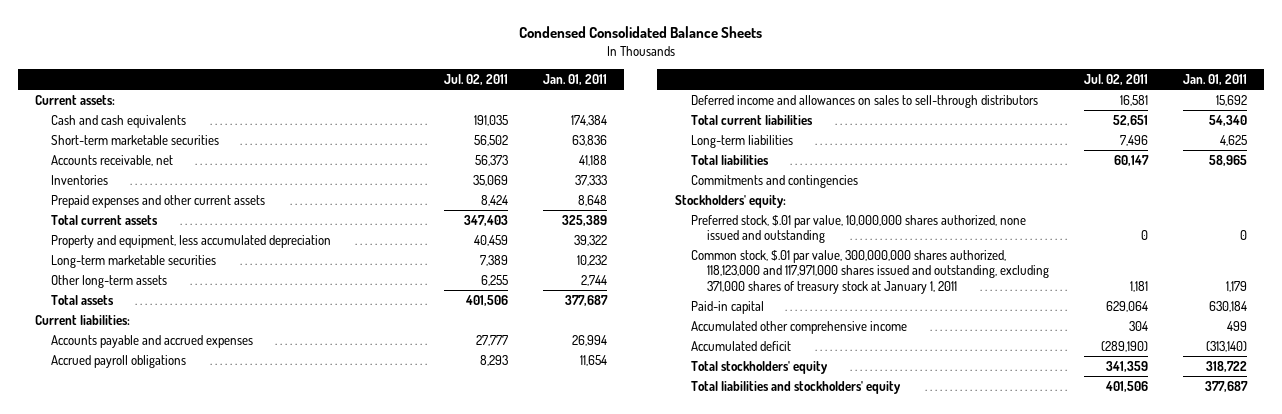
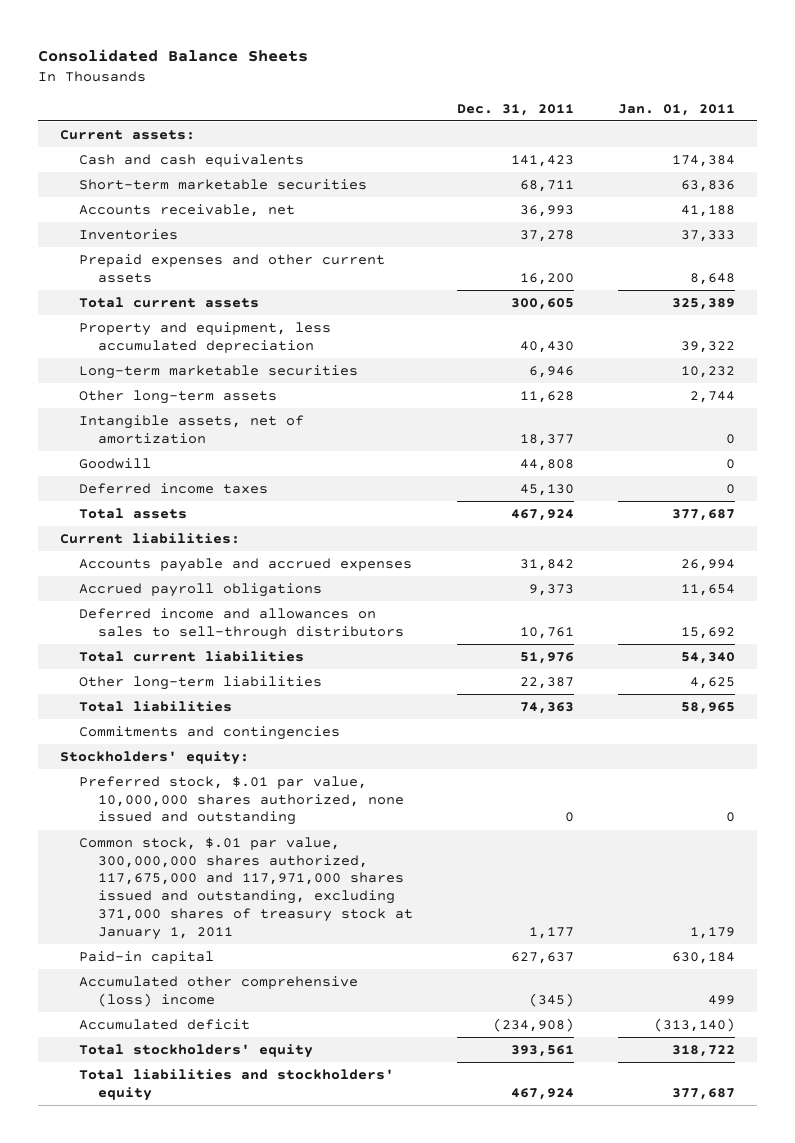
[518,26,762,39] Condensed Consolidated Balance Sheets -> [37,48,308,62] Consolidated Balance Sheets
[444,73,509,85] Jul. 02, 2011 -> none
none -> [457,103,575,116] Dec. 31, 2011
none -> [78,414,304,444] Intangible assets, net of amortization
none -> [78,457,151,469] Goodwill
none -> [78,482,268,494] Deferred income taxes
[691,134,794,148] Long-term liabilities -> [78,675,322,690] Other long-term liabilities
[691,249,1050,294] Common stock, $.01 par value, 300,000,000 shares authorized, 118,123,000 and 117,971,000 shares issued and outstanding, excluding 371,000 shares of treasury stock at January 1, 2011 -> [78,836,414,941] Common stock, $.01 par value, 300,000,000 shares authorized, 117,675,000 and 117,971,000 shares issued and outstanding, excluding 371,000 shares of treasury stock at January 1, 2011
[691,320,908,334] Accumulated other comprehensive income -> [78,975,358,1007] Accumulated other comprehensive (loss) income

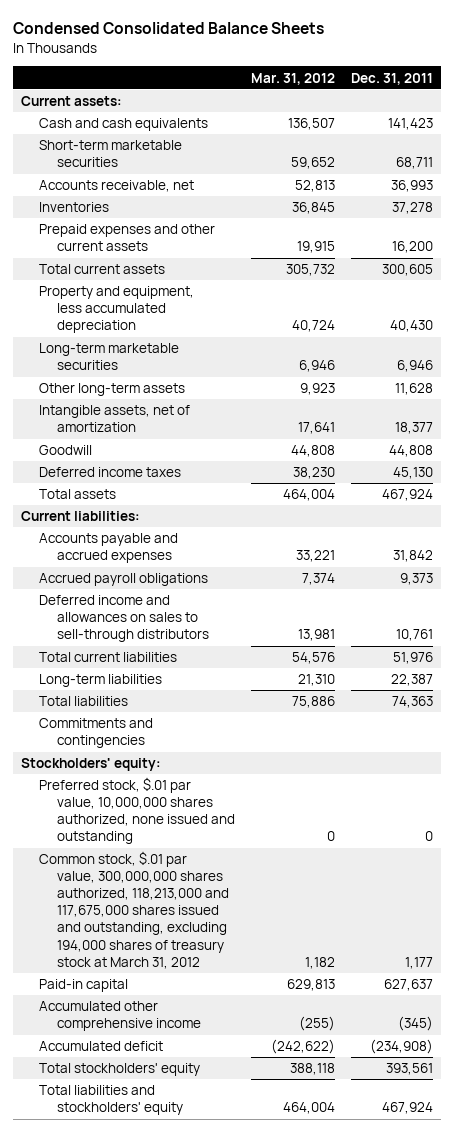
[37,48,308,62] Consolidated Balance Sheets -> [13,22,325,35] Condensed Consolidated Balance Sheets
[618,103,736,116] Jan. 01, 2011 -> none
none -> [251,72,336,85] Mar. 31, 2012
[78,675,322,690] Other long-term liabilities -> [39,674,163,688] Long-term liabilities
[78,836,414,941] Common stock, $.01 par value, 300,000,000 shares authorized, 117,675,000 and 117,971,000 shares issued and outstanding, excluding 371,000 shares of treasury stock at January 1, 2011 -> [39,851,230,969] Common stock, $.01 par value, 300,000,000 shares authorized, 118,213,000 and 117,675,000 shares issued and outstanding, excluding 194,000 shares of treasury stock at March 31, 2012
[78,975,358,1007] Accumulated other comprehensive (loss) income -> [39,1001,202,1032] Accumulated other comprehensive income

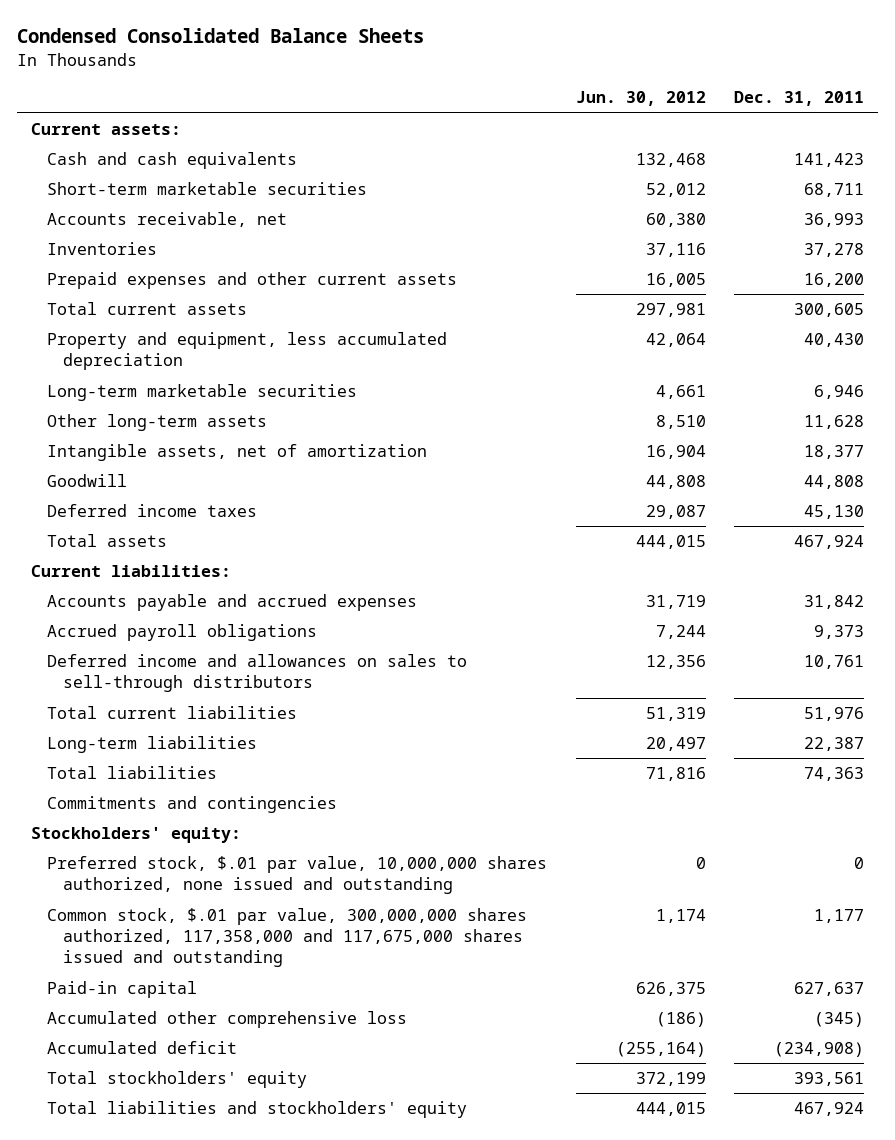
[251,72,336,85] Mar. 31, 2012 -> none
none -> [575,91,706,107] Jun. 30, 2012
[39,851,230,969] Common stock, $.01 par value, 300,000,000 shares authorized, 118,213,000 and 117,675,000 shares issued and outstanding, excluding 194,000 shares of treasury stock at March 31, 2012 -> [47,908,528,968] Common stock, $.01 par value, 300,000,000 shares authorized, 117,358,000 and 117,675,000 shares issued and outstanding
[39,1001,202,1032] Accumulated other comprehensive income -> [47,1011,408,1029] Accumulated other comprehensive loss

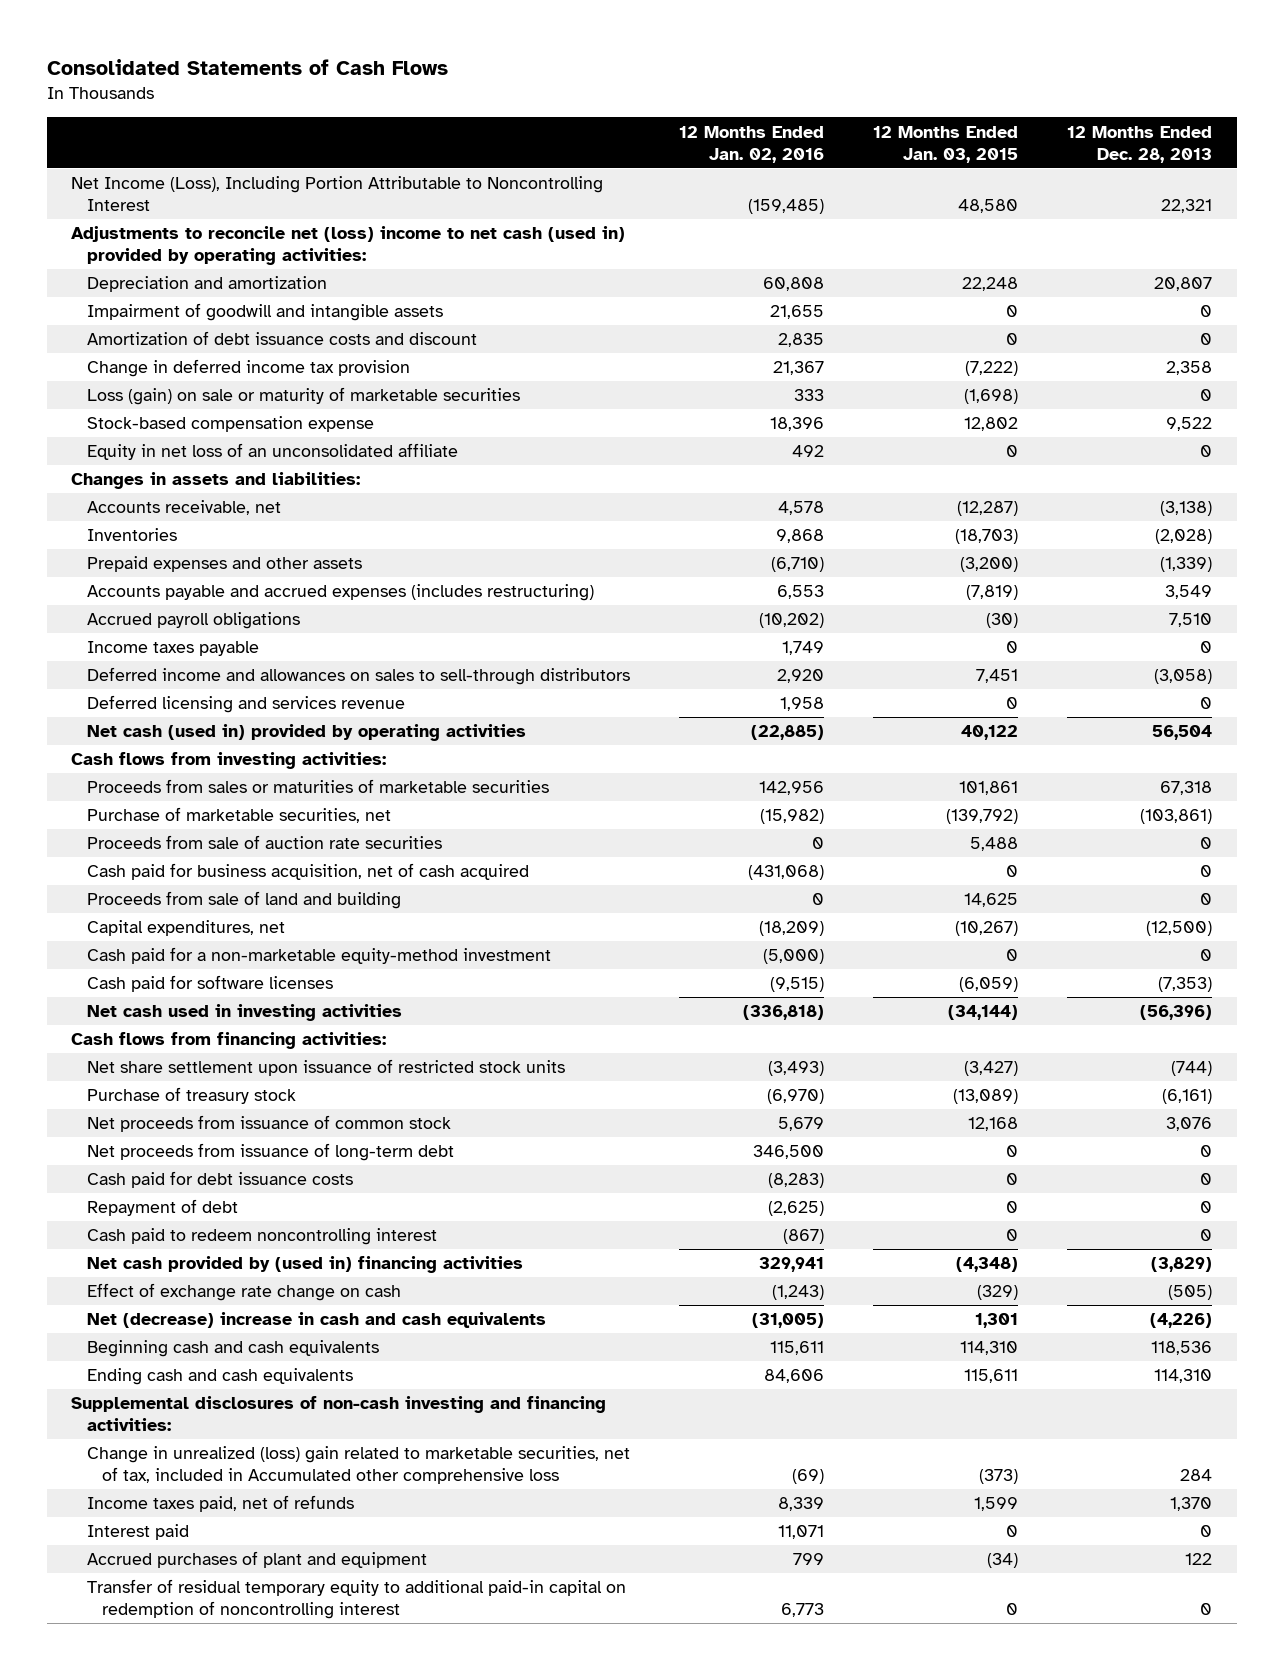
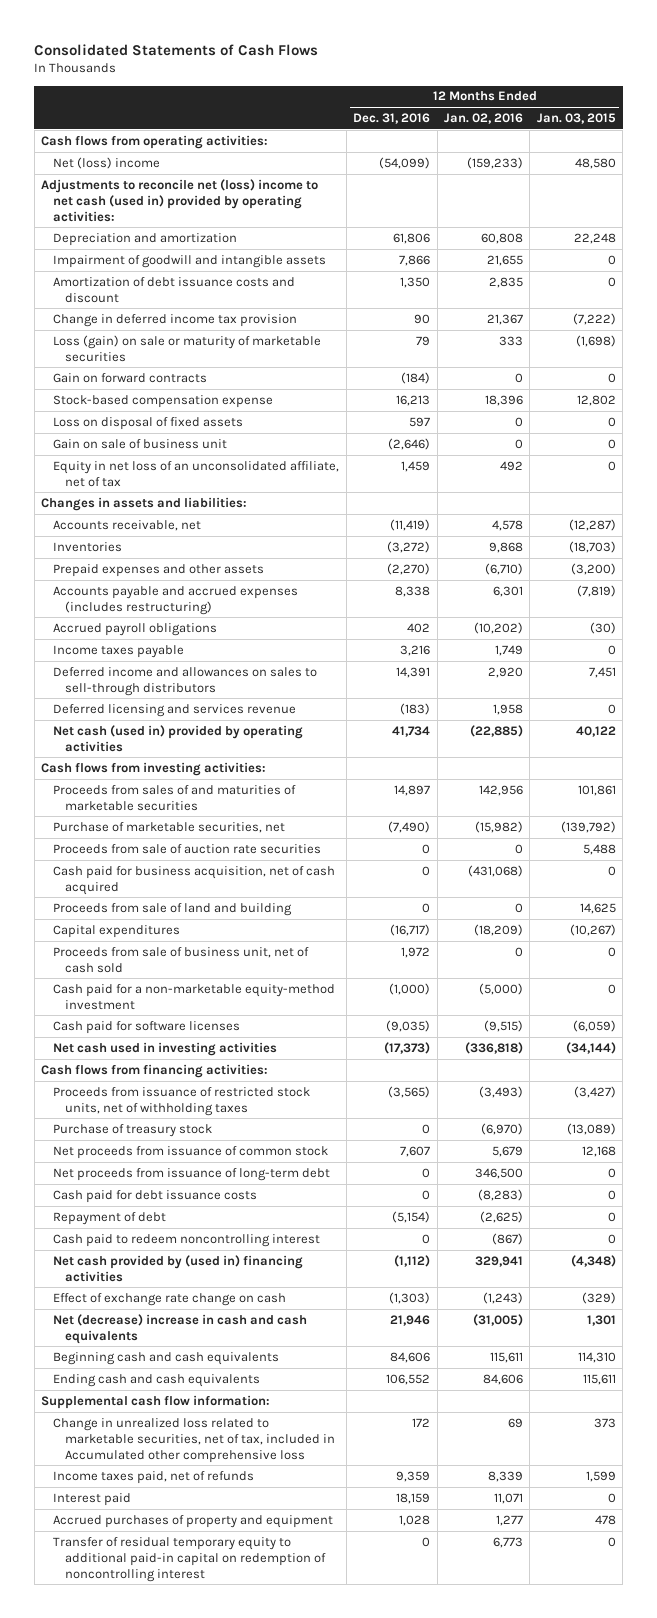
[1067,125,1213,163] 12 Months Ended Dec. 28, 2013 -> none
none -> [353,112,431,124] Dec. 31, 2016
none -> [41,134,269,149] Cash flows from operating activities:
[71,176,604,212] Net Income (Loss), Including Portion Attributable to Noncontrolling Interest -> [53,156,161,169] Net (loss) income
[747,199,824,215] (159,485) -> [467,156,524,169] (159,233)
none -> [53,372,208,383] Gain on forward contracts
none -> [53,416,244,430] Loss on disposal of fixed assets
none -> [53,438,228,449] Gain on sale of business unit
[86,443,458,461] Equity in net loss of an unconsolidated affiliate -> [53,460,340,487] Equity in net loss of an unconsolidated affiliate, net of tax
[776,585,824,600] 6,553 -> [493,585,524,597] 6,301
[86,779,549,794] Proceeds from sales or maturities of marketable securities -> [53,784,297,811] Proceeds from sales of and maturities of marketable securities
[86,920,285,937] Capital expenditures, net -> [53,924,181,938] Capital expenditures
none -> [53,946,310,973] Proceeds from sale of business unit, net of cash sold
[86,1059,565,1077] Net share settlement upon issuance of restricted stock units -> [53,1086,311,1116] Proceeds from issuance of restricted stock units, net of withholding taxes
[71,1396,607,1432] Supplemental disclosures of non-cash investing and financing activities: -> [41,1394,271,1409] Supplemental cash flow information:
[86,1446,630,1485] Change in unrealized (loss) gain related to marketable securities, net of tax, included in Accumulated other comprehensive loss -> [53,1417,336,1463] Change in unrealized loss related to marketable securities, net of tax, included in Accumulated other comprehensive loss
[791,1469,824,1485] (69) -> [508,1417,524,1428] 69
[978,1469,1018,1485] (373) -> [593,1417,616,1428] 373
[86,1551,427,1569] Accrued purchases of plant and equipment -> [53,1514,334,1528] Accrued purchases of property and equipment
[792,1553,824,1566] 799 -> [496,1514,524,1526] 1,277
[986,1553,1018,1569] (34) -> [594,1514,616,1525] 478

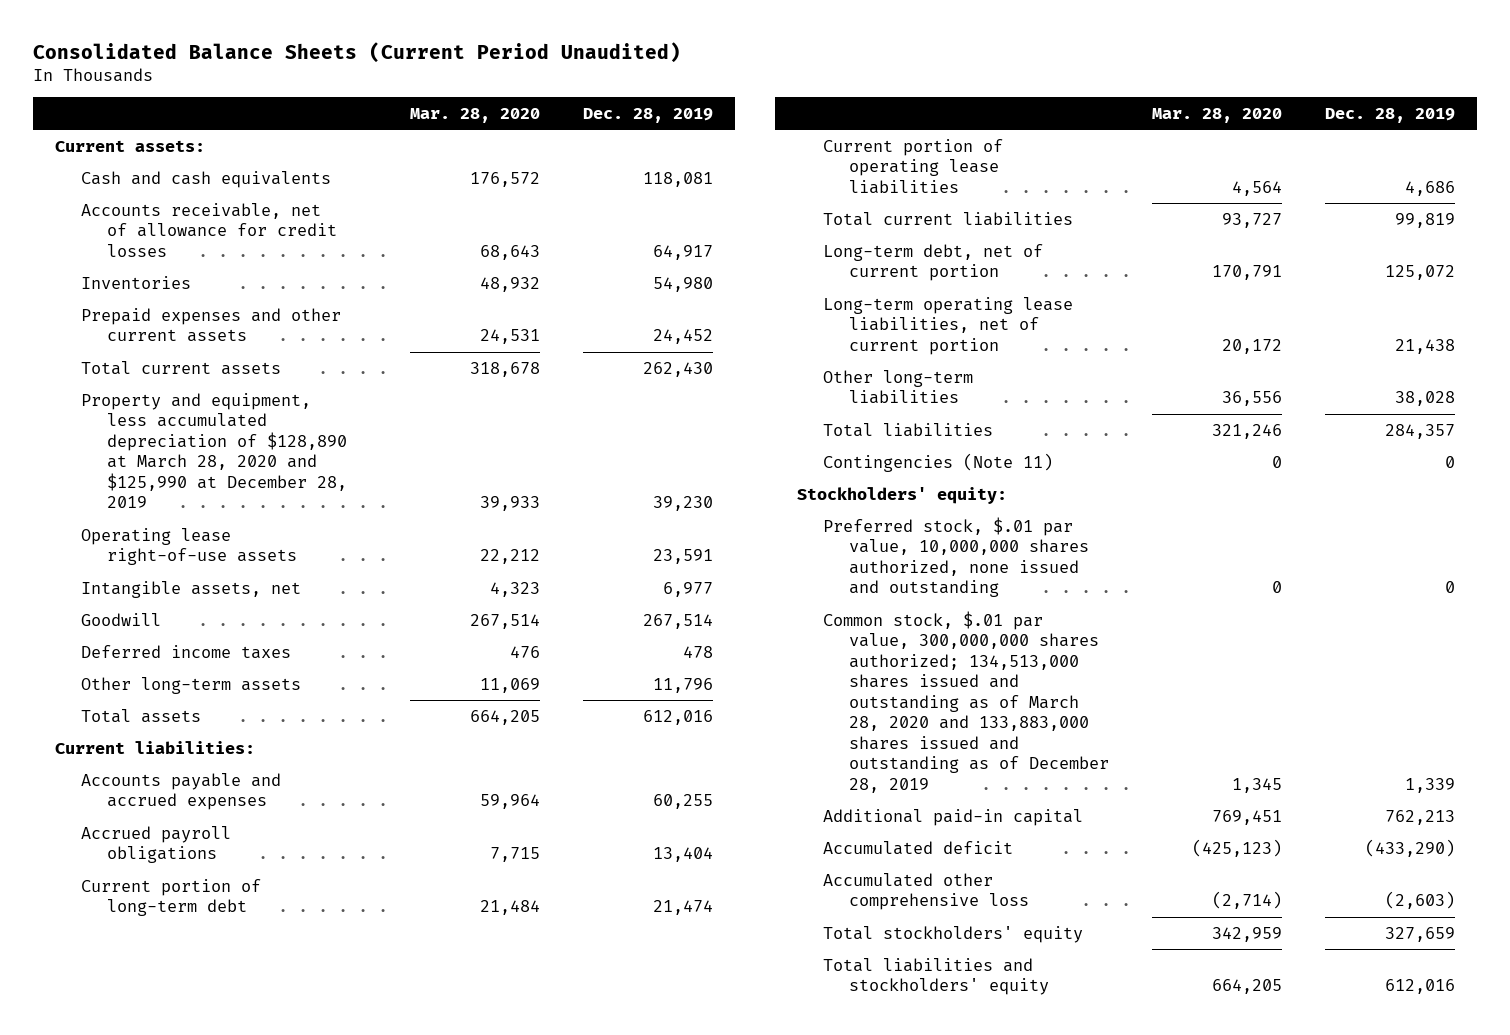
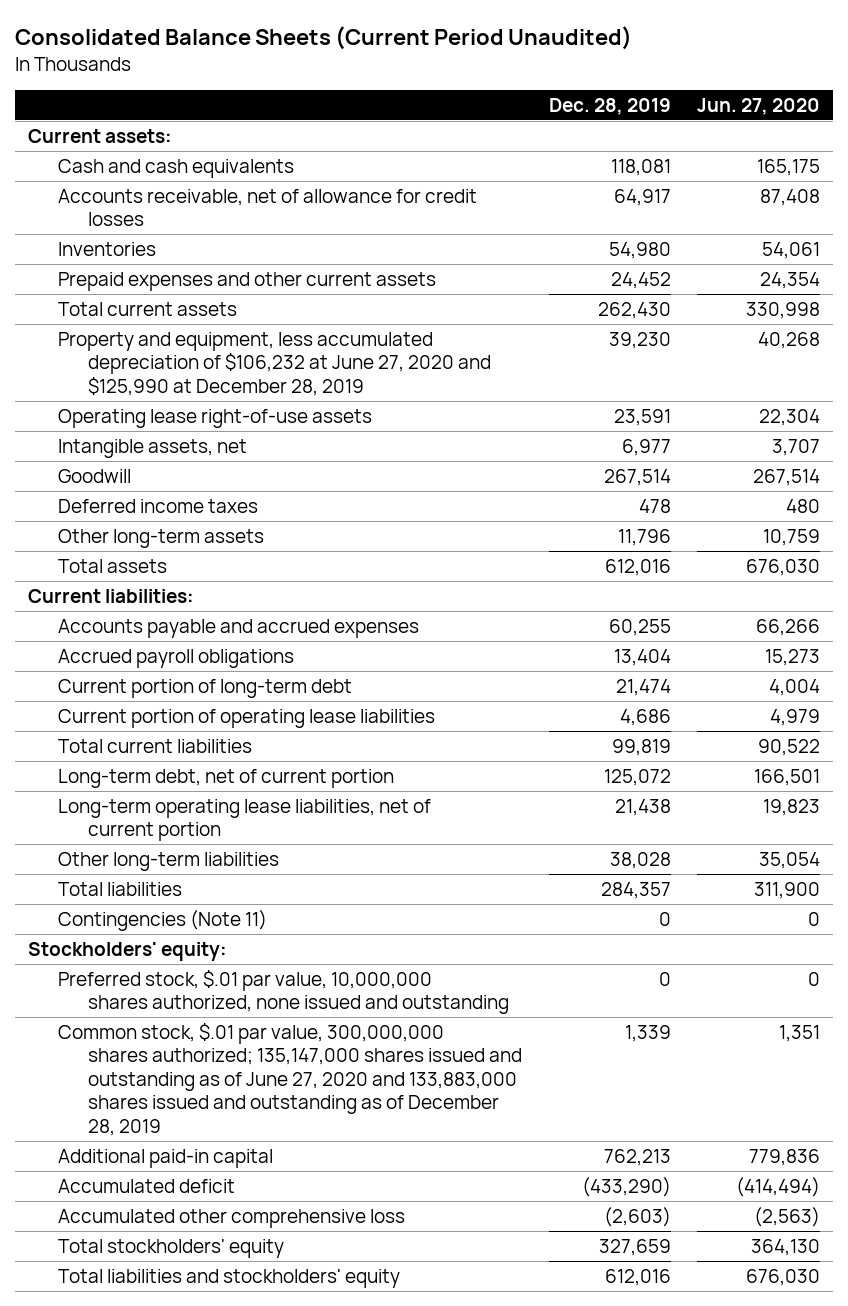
[409,107,540,123] Mar. 28, 2020 -> none
none -> [696,97,820,115] Jun. 27, 2020
[80,392,347,509] Property and equipment, less accumulated depreciation of $128,890 at March 28, 2020 and $125,990 at December 28, 2019 -> [58,331,492,396] Property and equipment, less accumulated depreciation of $106,232 at June 27, 2020 and $125,990 at December 28, 2019
[822,610,1109,793] Common stock, $.01 par value, 300,000,000 shares authorized; 134,513,000 shares issued and outstanding as of March 28, 2020 and 133,883,000 shares issued and outstanding as of December 28, 2019 -> [58,1022,523,1136] Common stock, $.01 par value, 300,000,000 shares authorized; 135,147,000 shares issued and outstanding as of June 27, 2020 and 133,883,000 shares issued and outstanding as of December 28, 2019

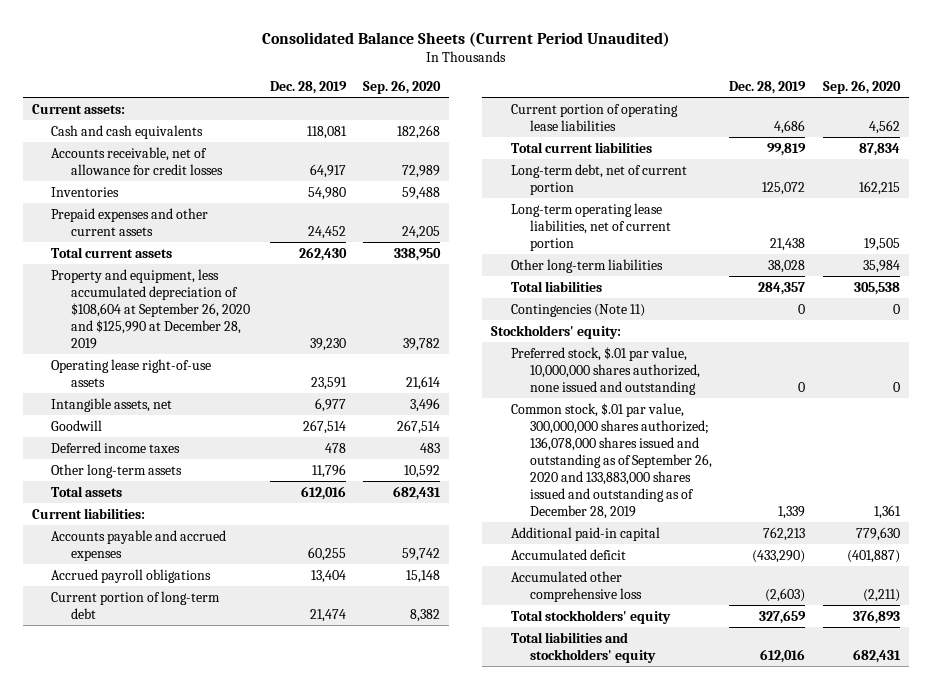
[696,97,820,115] Jun. 27, 2020 -> none
none -> [363,79,442,94] Sep. 26, 2020
[58,331,492,396] Property and equipment, less accumulated depreciation of $106,232 at June 27, 2020 and $125,990 at December 28, 2019 -> [51,268,250,349] Property and equipment, less accumulated depreciation of $108,604 at September 26, 2020 and $125,990 at December 28, 2019
[58,1022,523,1136] Common stock, $.01 par value, 300,000,000 shares authorized; 135,147,000 shares issued and outstanding as of June 27, 2020 and 133,883,000 shares issued and outstanding as of December 28, 2019 -> [510,402,713,519] Common stock, $.01 par value, 300,000,000 shares authorized; 136,078,000 shares issued and outstanding as of September 26, 2020 and 133,883,000 shares issued and outstanding as of December 28, 2019

